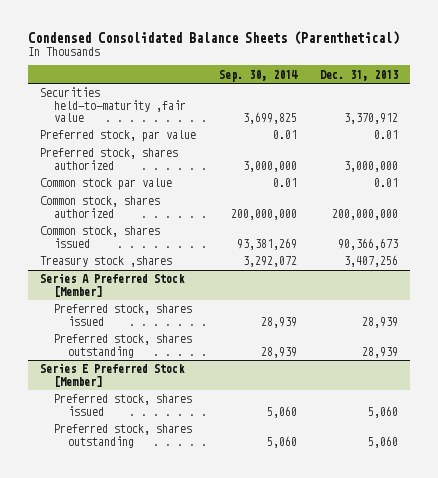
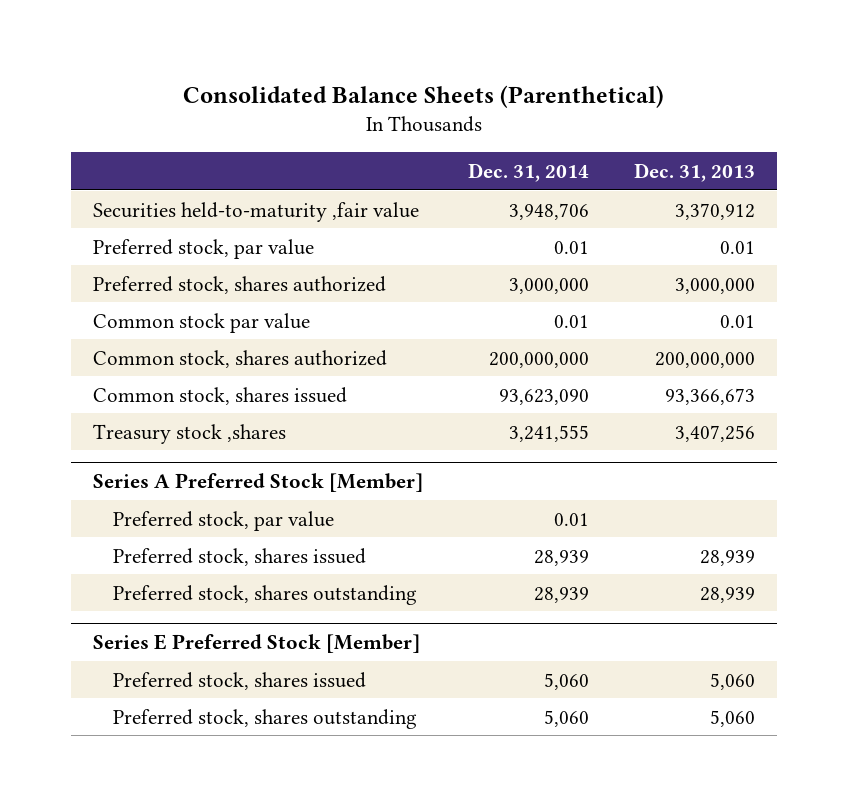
[28,30,400,45] Condensed Consolidated Balance Sheets (Parenthetical) -> [182,85,664,109] Consolidated Balance Sheets (Parenthetical)
[219,69,299,82] Sep. 30, 2014 -> none
none -> [467,162,589,182] Dec. 31, 2014
[338,237,399,250] 90,366,673 -> [664,387,755,405] 93,366,673
none -> [113,510,335,531] Preferred stock, par value

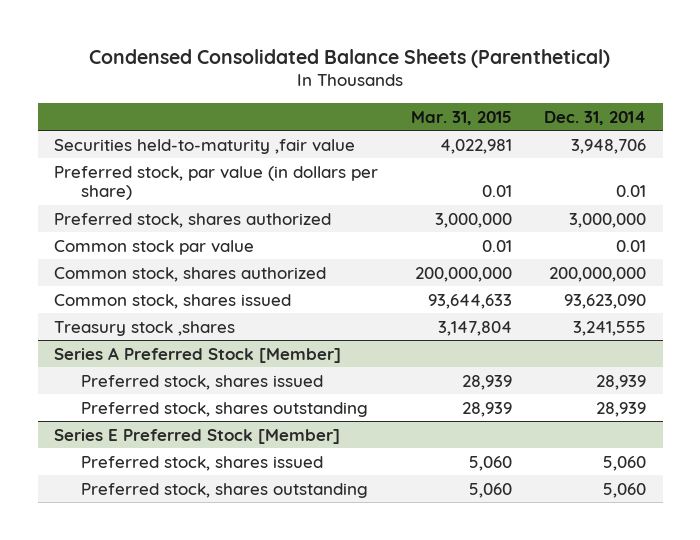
[182,85,664,109] Consolidated Balance Sheets (Parenthetical) -> [89,48,611,68] Condensed Consolidated Balance Sheets (Parenthetical)
[633,162,755,182] Dec. 31, 2013 -> none
none -> [410,110,512,125] Mar. 31, 2015
[92,238,314,259] Preferred stock, par value -> [53,165,378,201] Preferred stock, par value (in dollars per share)
[113,510,335,531] Preferred stock, par value -> none

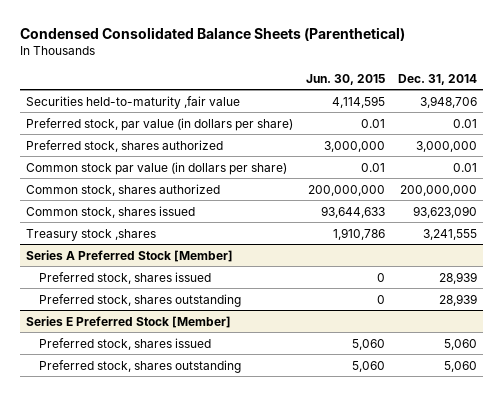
[410,110,512,125] Mar. 31, 2015 -> none
none -> [305,73,385,85] Jun. 30, 2015
[53,239,254,255] Common stock par value -> [26,161,288,175] Common stock par value (in dollars per share)

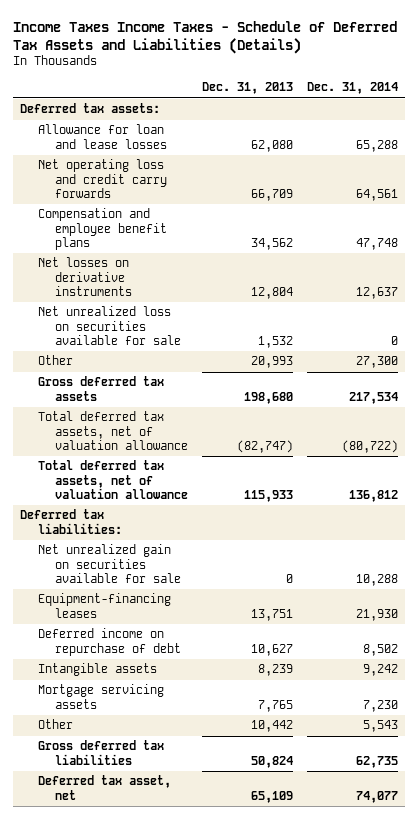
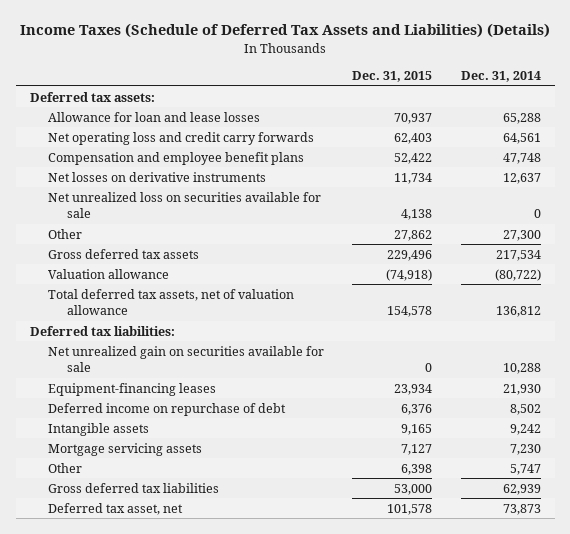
[13,20,398,54] Income Taxes Income Taxes - Schedule of Deferred Tax Assets and Liabilities (Details) -> [20,23,551,39] Income Taxes (Schedule of Deferred Tax Assets and Liabilities) (Details)
[202,82,294,95] Dec. 31, 2013 -> none
none -> [352,71,433,83] Dec. 31, 2015
[37,411,189,451] Total deferred tax assets, net of valuation allowance -> [48,268,170,279] Valuation allowance
[363,720,399,733] 5,543 -> [509,463,541,475] 5,747
[356,755,399,768] 62,735 -> [502,483,541,495] 62,939
[356,790,399,803] 74,077 -> [502,503,541,515] 73,873

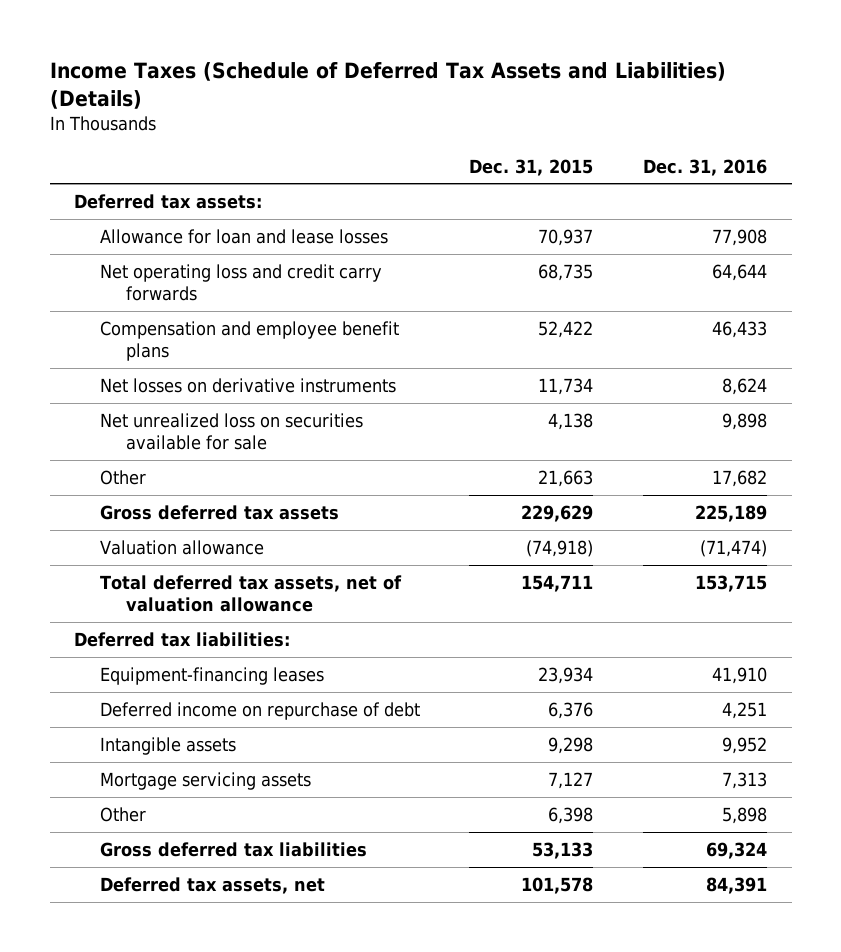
[460,71,541,83] Dec. 31, 2014 -> none
none -> [642,158,767,176] Dec. 31, 2016
[394,132,433,144] 62,403 -> [538,264,594,282] 68,735
[394,229,433,241] 27,862 -> [538,470,594,488] 21,663
[387,249,433,261] 229,496 -> [521,505,594,523] 229,629
[387,306,433,318] 154,578 -> [521,575,594,593] 154,711
[48,345,325,373] Net unrealized gain on securities available for sale -> none
[401,423,433,435] 9,165 -> [548,737,594,755] 9,298
[394,483,433,495] 53,000 -> [532,842,594,860] 53,133
[48,502,184,515] Deferred tax asset, net -> [100,877,326,895] Deferred tax assets, net

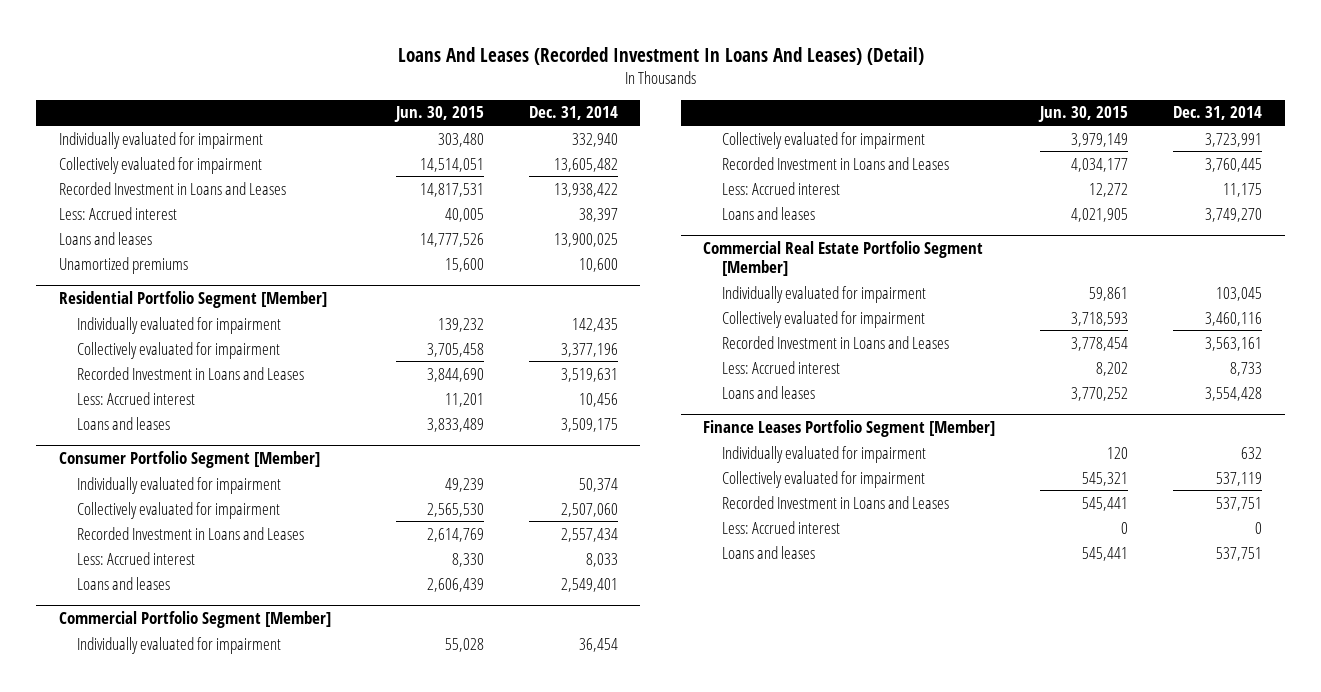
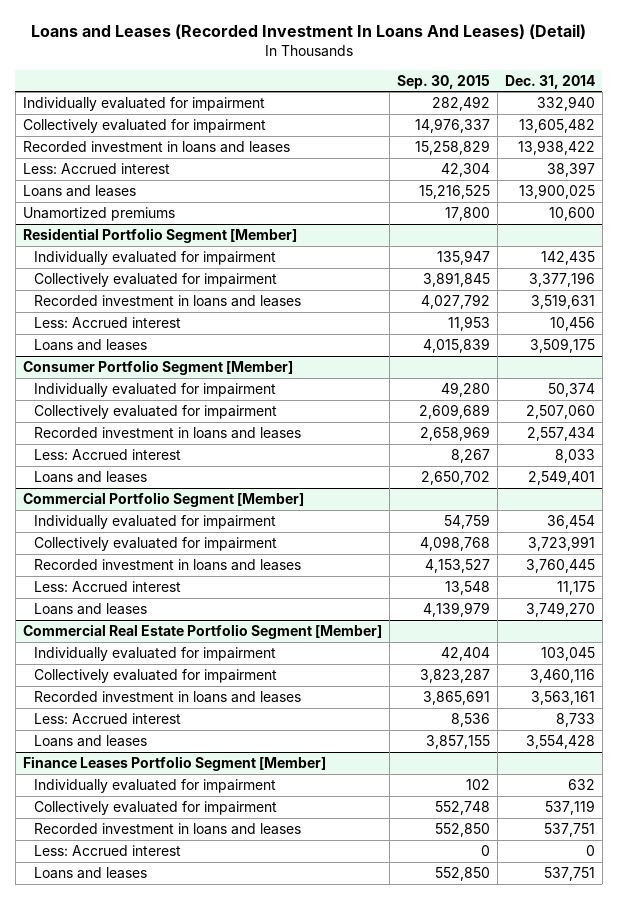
[397,46,924,65] Loans And Leases (Recorded Investment In Loans And Leases) (Detail) -> [30,23,586,39] Loans and Leases (Recorded Investment In Loans And Leases) (Detail)
[393,106,484,123] Jun. 30, 2015 -> none
none -> [396,74,490,89] Sep. 30, 2015
[58,181,286,195] Recorded Investment in Loans and Leases -> [22,140,290,153] Recorded investment in loans and leases
[77,366,305,380] Recorded Investment in Loans and Leases -> [34,294,302,307] Recorded investment in loans and leases
[77,526,305,540] Recorded Investment in Loans and Leases -> [34,426,302,439] Recorded investment in loans and leases
[721,156,949,170] Recorded Investment in Loans and Leases -> [34,558,302,571] Recorded investment in loans and leases
[721,335,949,349] Recorded Investment in Loans and Leases -> [34,690,302,703] Recorded investment in loans and leases
[721,495,949,509] Recorded Investment in Loans and Leases -> [34,822,302,835] Recorded investment in loans and leases

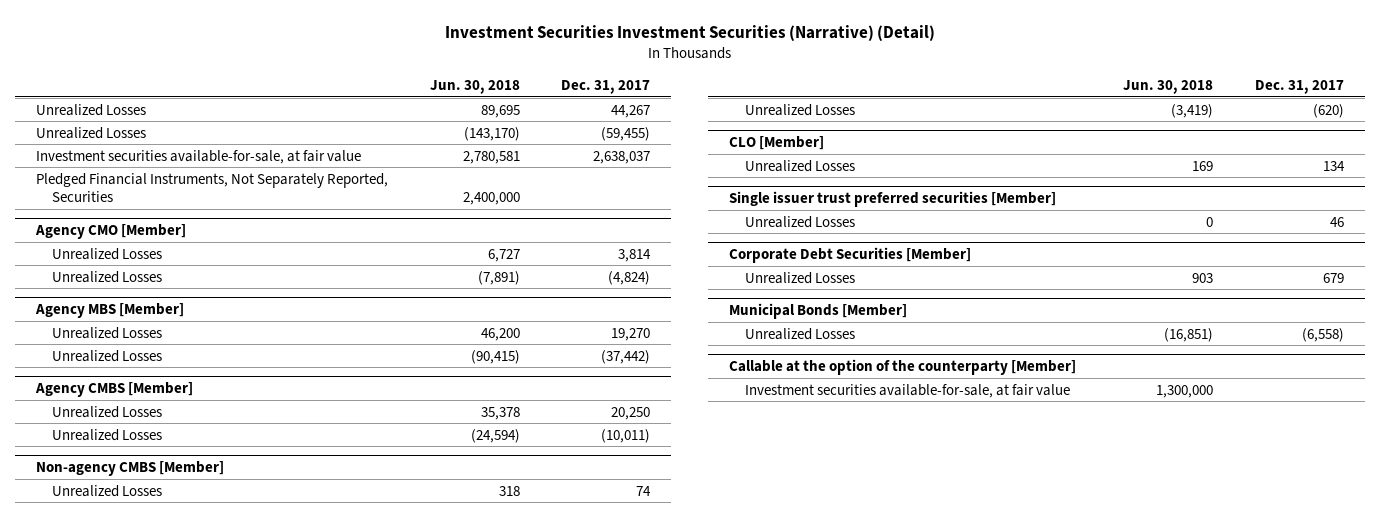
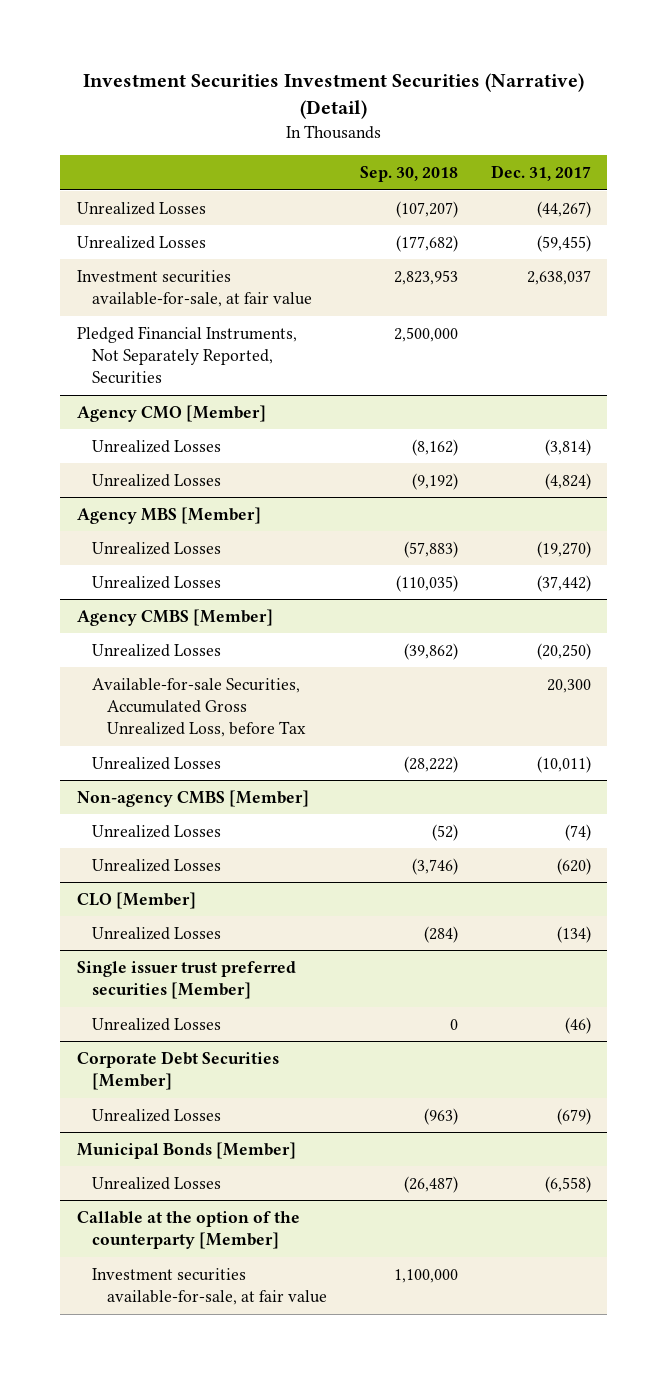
[429,79,520,94] Jun. 30, 2018 -> none
none -> [360,165,459,182] Sep. 30, 2018
[611,104,651,118] 44,267 -> [536,200,591,218] (44,267)
[618,248,652,262] 3,814 -> [544,438,591,456] (3,814)
[611,327,651,341] 19,270 -> [536,540,591,558] (19,270)
[611,406,651,420] 20,250 -> [536,642,591,660] (20,250)
none -> [92,677,307,738] Available-for-sale Securities, Accumulated Gross Unrealized Loss, before Tax
[636,485,652,496] 74 -> [564,823,591,841] (74)
[1322,160,1345,171] 134 -> [556,925,591,943] (134)
[1329,216,1344,227] 46 -> [564,1016,591,1034] (46)
[1322,272,1344,283] 679 -> [556,1107,591,1125] (679)

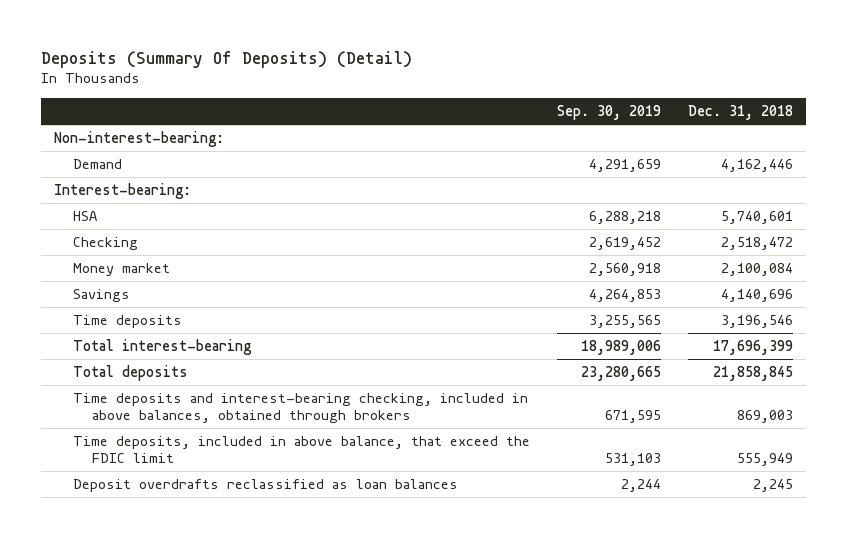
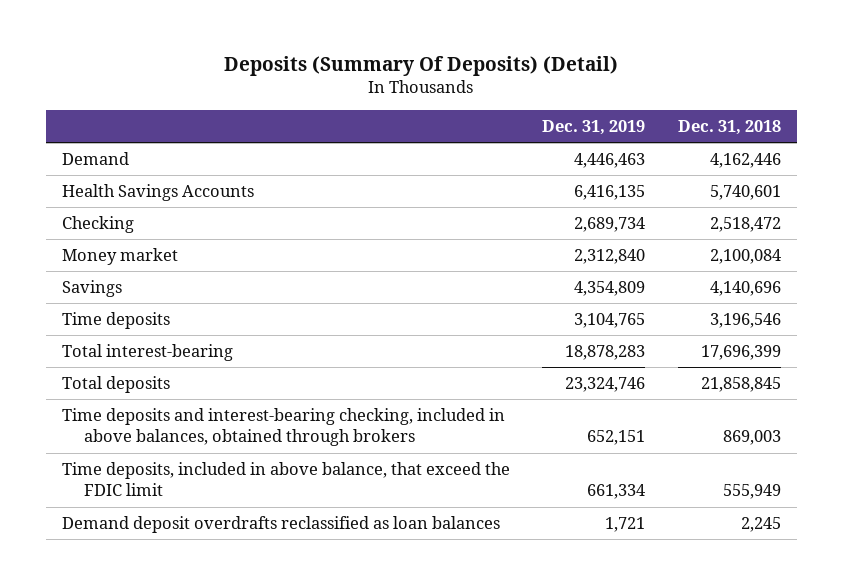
[556,105,661,121] Sep. 30, 2019 -> none
none -> [542,119,646,135] Dec. 31, 2019
[54,131,225,148] Non-interest-bearing: -> none
[54,183,192,200] Interest-bearing: -> none
[73,211,98,222] HSA -> [62,184,255,202] Health Savings Accounts
[73,479,459,493] Deposit overdrafts reclassified as loan balances -> [62,516,501,534] Demand deposit overdrafts reclassified as loan balances

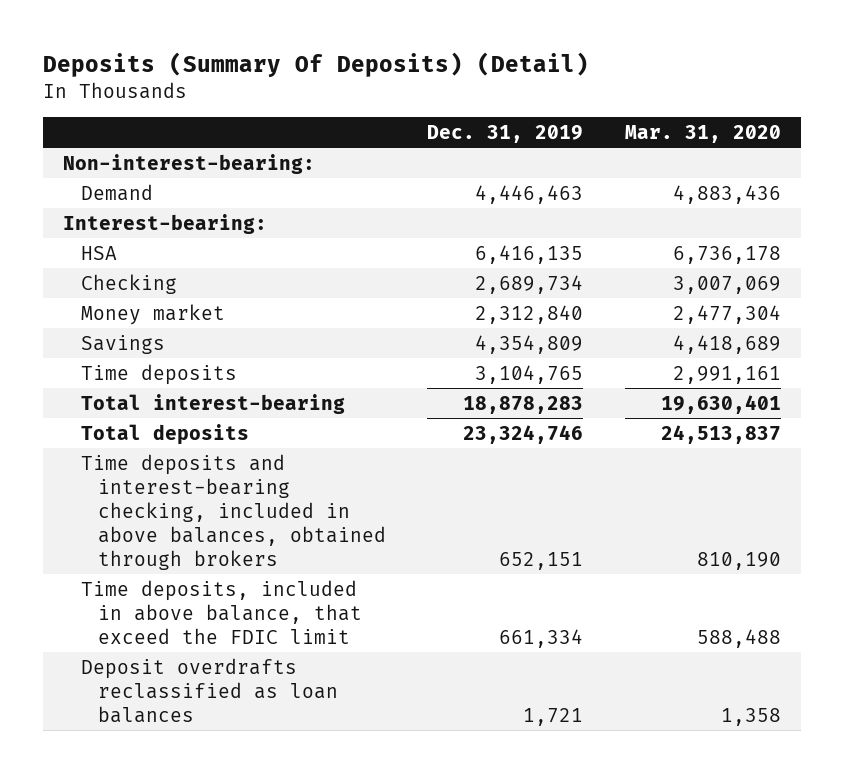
[677,119,781,135] Dec. 31, 2018 -> none
none -> [624,124,781,143] Mar. 31, 2020
none -> [63,153,316,174] Non-interest-bearing:
none -> [63,213,268,234] Interest-bearing:
[62,184,255,202] Health Savings Accounts -> [80,245,117,260] HSA
[62,516,501,534] Demand deposit overdrafts reclassified as loan balances -> [80,657,339,723] Deposit overdrafts reclassified as loan balances

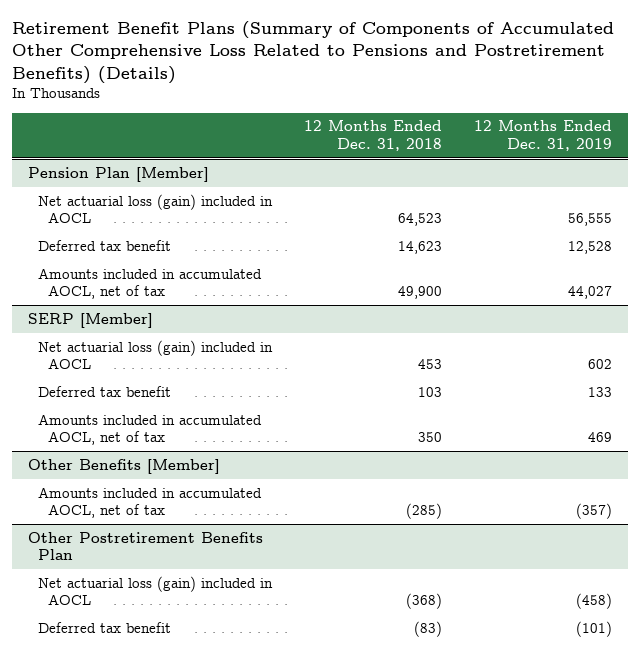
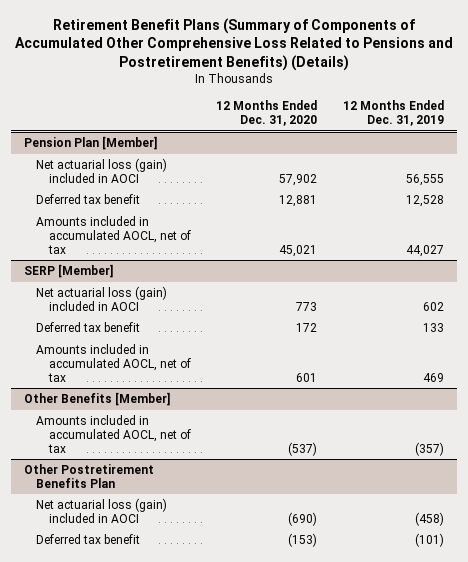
[304,120,443,151] 12 Months Ended Dec. 31, 2018 -> none
none -> [216,100,318,127] 12 Months Ended Dec. 31, 2020
[38,193,274,224] Net actuarial loss (gain) included in AOCL -> [36,158,168,183] Net actuarial loss (gain) included in AOCI
[38,339,274,370] Net actuarial loss (gain) included in AOCL -> [36,286,168,311] Net actuarial loss (gain) included in AOCI
[38,575,274,606] Net actuarial loss (gain) included in AOCL -> [36,498,168,523] Net actuarial loss (gain) included in AOCI

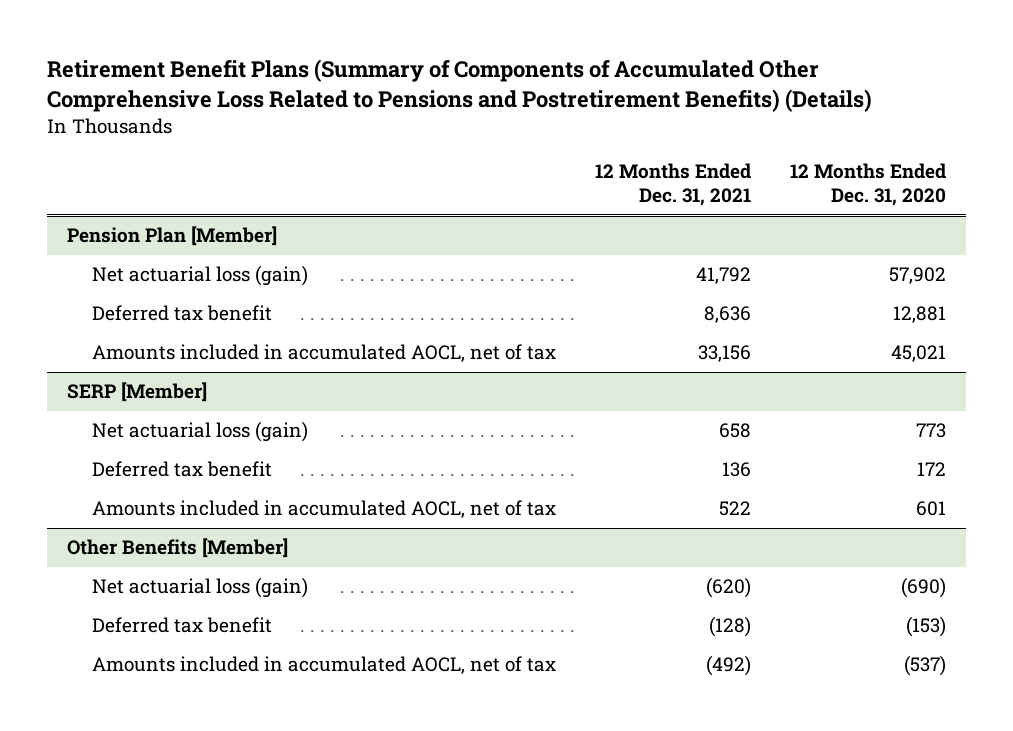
[343,100,445,127] 12 Months Ended Dec. 31, 2019 -> none
none -> [595,163,752,207] 12 Months Ended Dec. 31, 2021
[36,158,168,183] Net actuarial loss (gain) included in AOCI -> [91,265,308,287] Net actuarial loss (gain)
[36,286,168,311] Net actuarial loss (gain) included in AOCI -> [91,421,308,443] Net actuarial loss (gain)
[24,464,155,488] Other Postretirement Benefits Plan -> none
[36,498,168,523] Net actuarial loss (gain) included in AOCI -> [91,577,308,599] Net actuarial loss (gain)
[36,415,191,453] Amounts included in accumulated AOCL, net of tax -> [91,656,556,675] Amounts included in accumulated AOCL, net of tax

